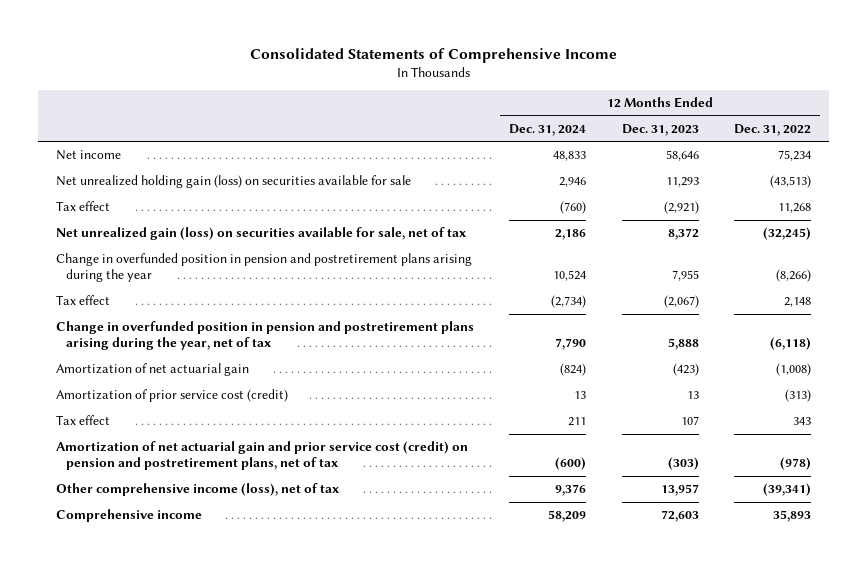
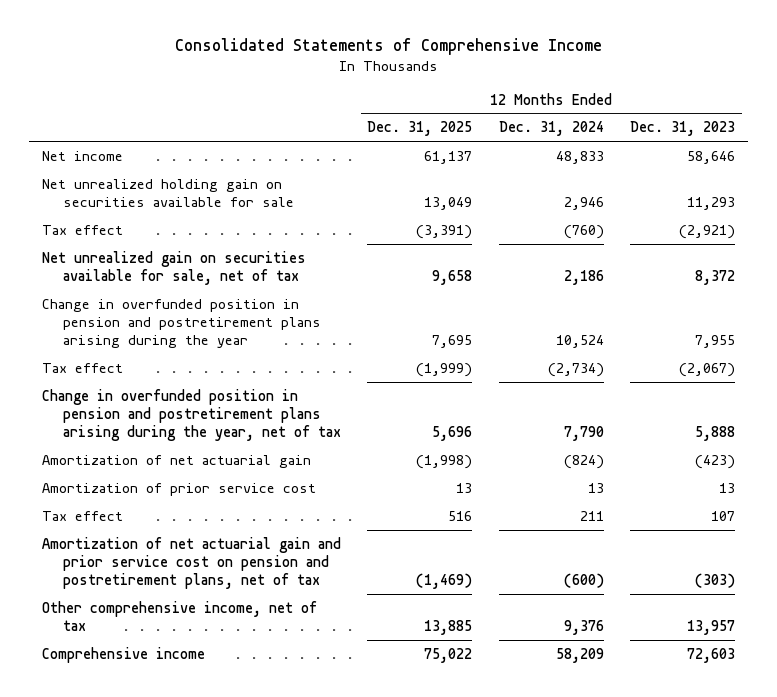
[734,123,812,136] Dec. 31, 2022 -> none
none -> [367,121,473,137] Dec. 31, 2025
[55,175,411,189] Net unrealized holding gain (loss) on securities available for sale -> [41,178,295,208] Net unrealized holding gain on securities available for sale
[55,227,466,241] Net unrealized gain (loss) on securities available for sale, net of tax -> [41,250,306,286] Net unrealized gain on securities available for sale, net of tax
[55,389,288,403] Amortization of prior service cost (credit) -> [41,482,316,496] Amortization of prior service cost
[55,441,468,471] Amortization of net actuarial gain and prior service cost (credit) on pension and postretirement plans, net of tax -> [41,536,341,590] Amortization of net actuarial gain and prior service cost on pension and postretirement plans, net of tax
[55,483,339,497] Other comprehensive income (loss), net of tax -> [41,600,317,632] Other comprehensive income, net of tax

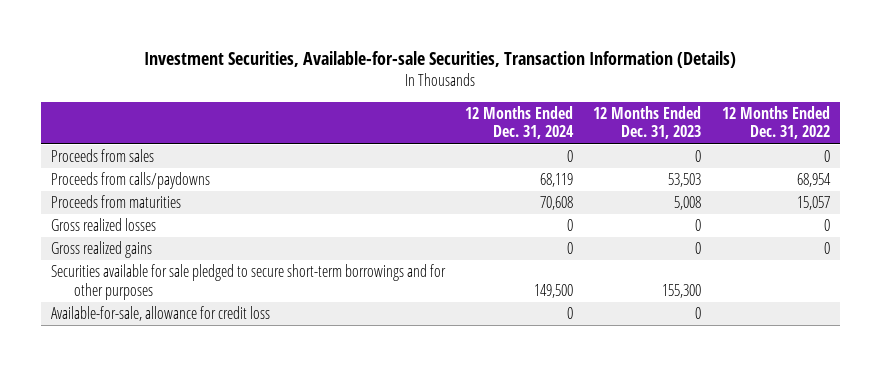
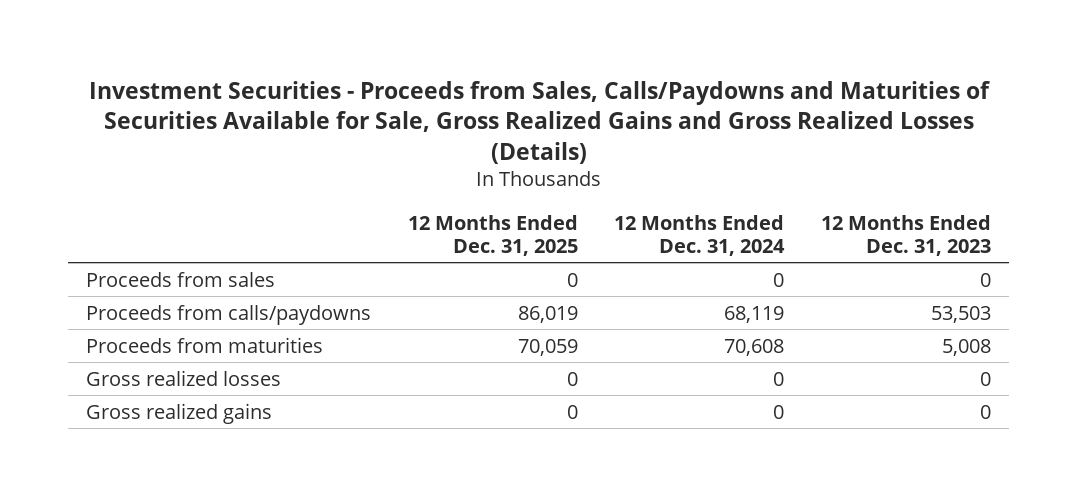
[144,50,737,68] Investment Securities, Available-for-sale Securities, Transaction Information (Details) -> [88,80,990,164] Investment Securities - Proceeds from Sales, Calls/Paydowns and Maturities of Securities Available for Sale, Gross Realized Gains and Gross Realized Losses (Details)
[721,105,830,140] 12 Months Ended Dec. 31, 2022 -> none
none -> [407,214,578,256] 12 Months Ended Dec. 31, 2025
[50,264,446,300] Securities available for sale pledged to secure short-term borrowings and for other purposes -> none
[50,306,270,322] Available-for-sale, allowance for credit loss -> none

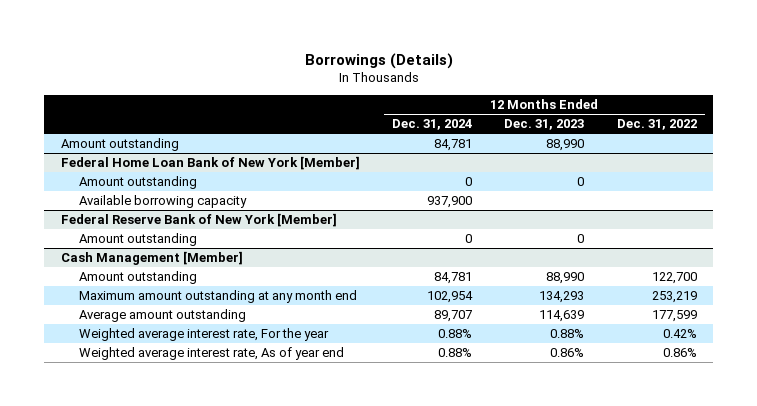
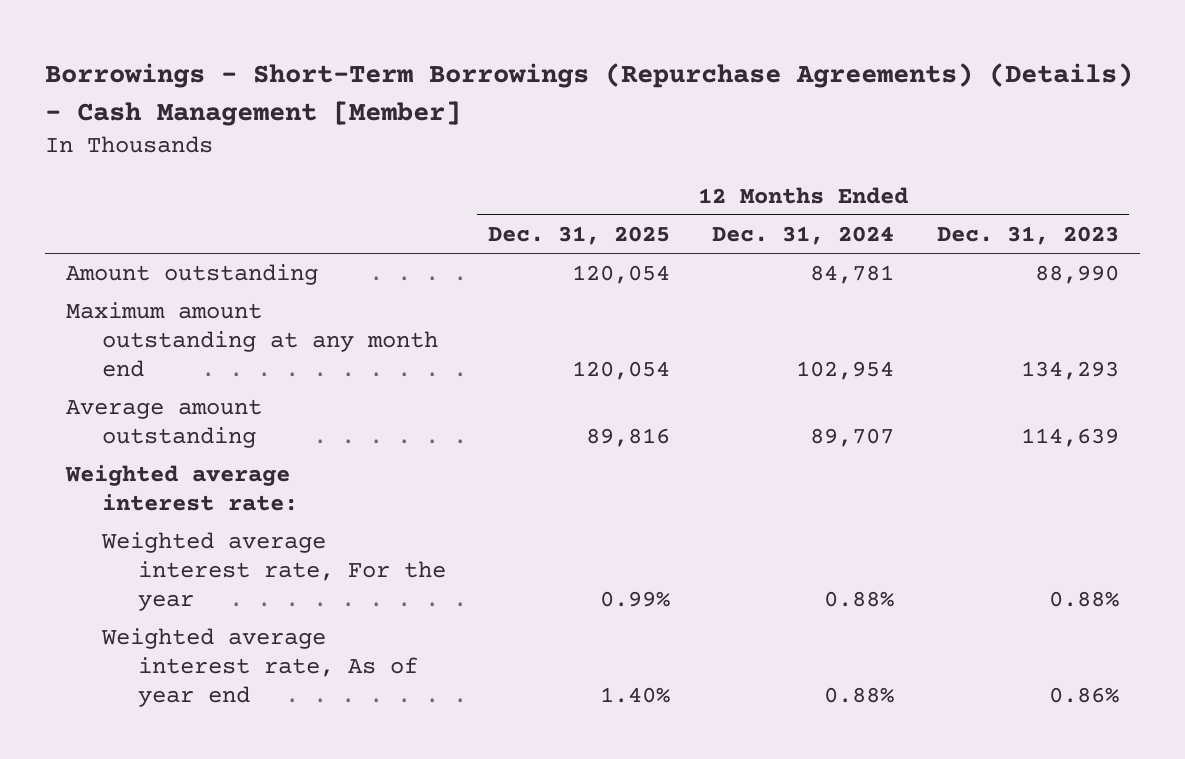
[304,52,453,69] Borrowings (Details) -> [44,63,1133,126] Borrowings - Short-Term Borrowings (Repurchase Agreements) (Details) - Cash Management [Member]
[616,119,697,131] Dec. 31, 2022 -> none
none -> [487,225,670,245] Dec. 31, 2025
[60,156,360,171] Federal Home Loan Bank of New York [Member] -> none
[78,176,197,190] Amount outstanding -> none
[78,195,247,209] Available borrowing capacity -> none
[60,213,337,228] Federal Reserve Bank of New York [Member] -> none
[78,233,197,247] Amount outstanding -> none
[60,251,243,266] Cash Management [Member] -> none
[78,271,197,285] Amount outstanding -> none
none -> [65,465,298,511] Weighted average interest rate:

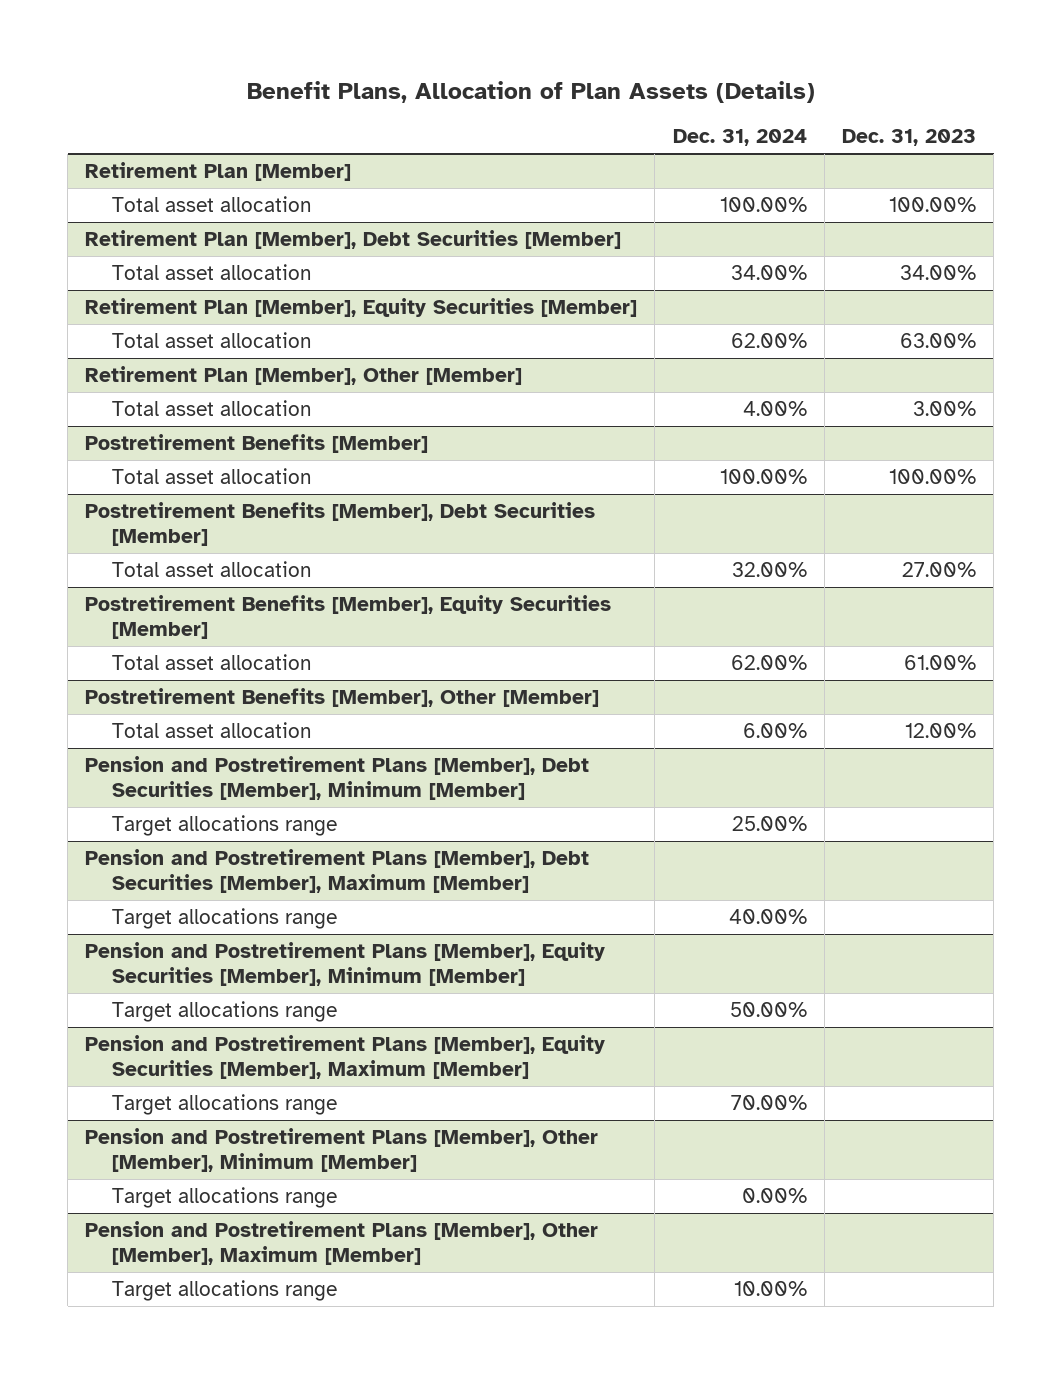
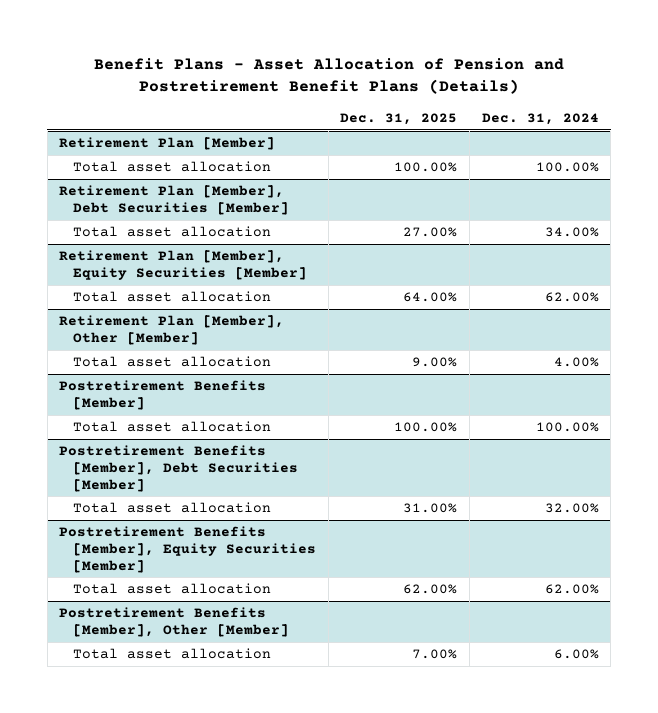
[246,80,815,103] Benefit Plans, Allocation of Plan Assets (Details) -> [93,58,564,95] Benefit Plans - Asset Allocation of Pension and Postretirement Benefit Plans (Details)
[842,129,977,147] Dec. 31, 2023 -> none
none -> [340,112,458,125] Dec. 31, 2025
[85,755,590,800] Pension and Postretirement Plans [Member], Debt Securities [Member], Minimum [Member] -> none
[111,814,337,836] Target allocations range -> none
[85,848,590,893] Pension and Postretirement Plans [Member], Debt Securities [Member], Maximum [Member] -> none
[111,907,337,929] Target allocations range -> none
[85,941,606,986] Pension and Postretirement Plans [Member], Equity Securities [Member], Minimum [Member] -> none
[111,1000,337,1022] Target allocations range -> none
[85,1034,606,1079] Pension and Postretirement Plans [Member], Equity Securities [Member], Maximum [Member] -> none
[111,1093,337,1115] Target allocations range -> none
[85,1127,599,1172] Pension and Postretirement Plans [Member], Other [Member], Minimum [Member] -> none
[111,1186,337,1208] Target allocations range -> none
[85,1220,599,1265] Pension and Postretirement Plans [Member], Other [Member], Maximum [Member] -> none
[111,1279,337,1301] Target allocations range -> none

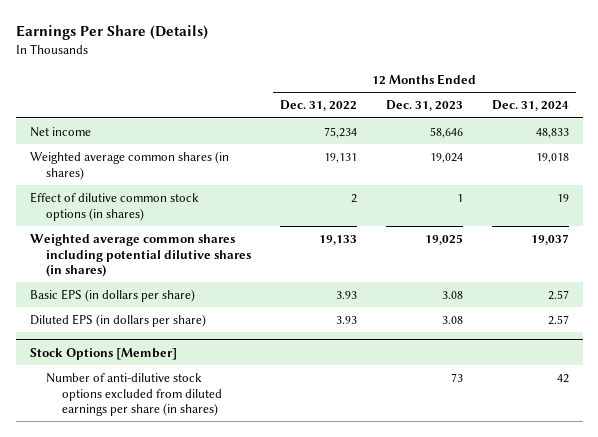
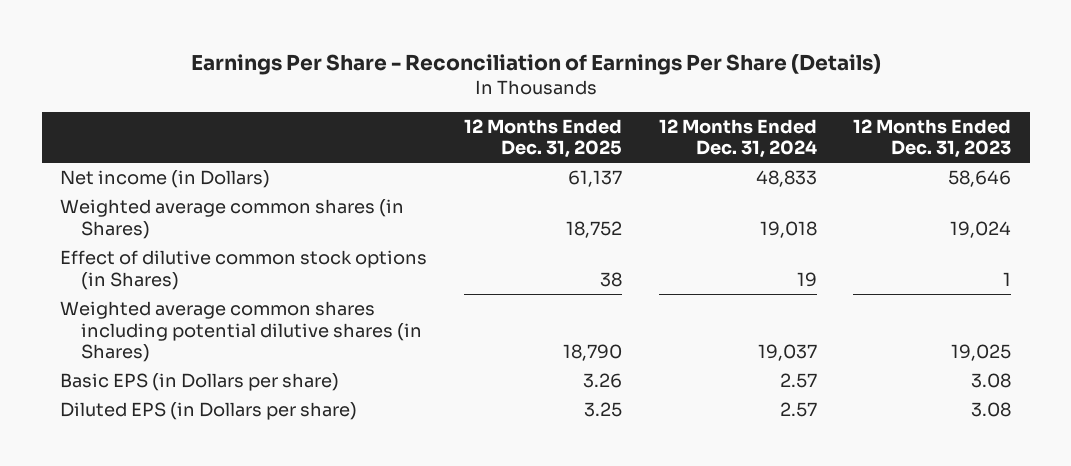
[15,25,208,41] Earnings Per Share (Details) -> [190,53,881,75] Earnings Per Share - Reconciliation of Earnings Per Share (Details)
[279,100,357,112] Dec. 31, 2022 -> none
none -> [463,118,622,159] 12 Months Ended Dec. 31, 2025
[29,347,177,360] Stock Options [Member] -> none
[46,372,223,417] Number of anti-dilutive stock options excluded from diluted earnings per share (in shares) -> none
[29,126,91,137] Net income -> [60,170,271,189] Net income (in Dollars)
[29,150,229,180] Weighted average common shares (in shares) -> [60,199,405,239] Weighted average common shares (in Shares)
[29,191,199,221] Effect of dilutive common stock options (in shares) -> [60,250,428,290] Effect of dilutive common stock options (in Shares)
[29,233,252,278] Weighted average common shares including potential dilutive shares (in shares) -> [60,301,423,363] Weighted average common shares including potential dilutive shares (in Shares)
[29,288,195,302] Basic EPS (in dollars per share) -> [60,373,340,392] Basic EPS (in Dollars per share)
[29,313,206,327] Diluted EPS (in dollars per share) -> [60,402,358,421] Diluted EPS (in Dollars per share)

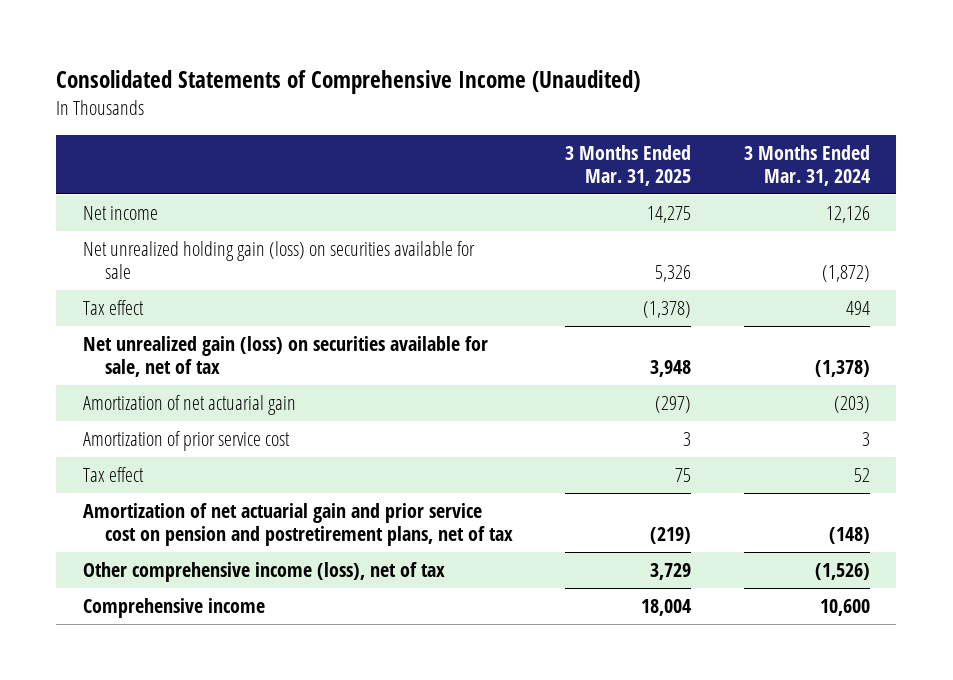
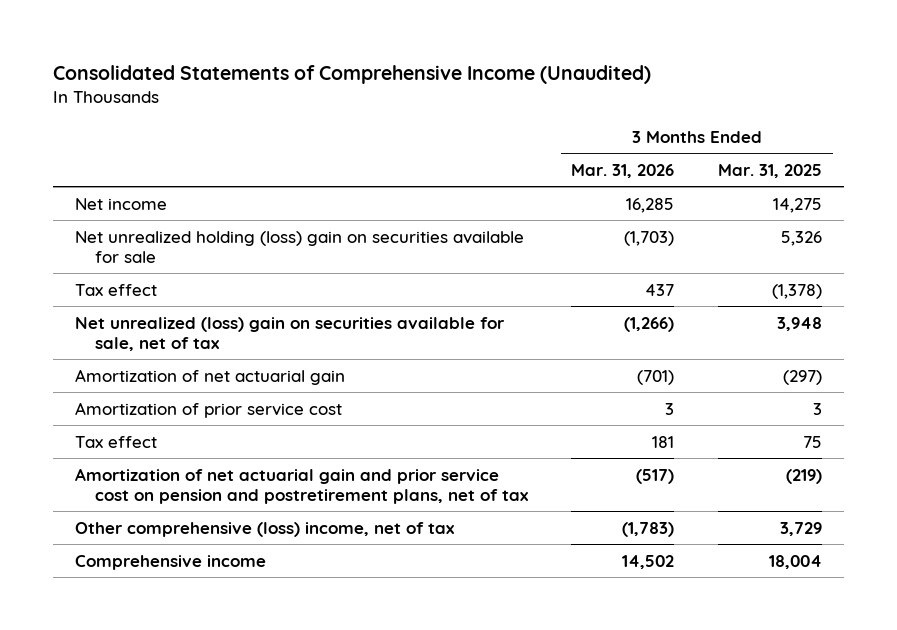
[743,144,870,187] 3 Months Ended Mar. 31, 2024 -> none
none -> [571,163,675,178] Mar. 31, 2026
[82,241,475,280] Net unrealized holding gain (loss) on securities available for sale -> [75,230,525,263] Net unrealized holding (loss) gain on securities available for sale
[82,336,488,378] Net unrealized gain (loss) on securities available for sale, net of tax -> [75,316,506,351] Net unrealized (loss) gain on securities available for sale, net of tax
[82,562,445,583] Other comprehensive income (loss), net of tax -> [75,521,456,537] Other comprehensive (loss) income, net of tax

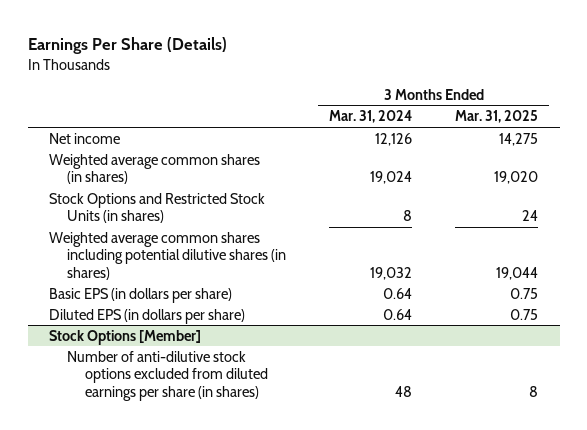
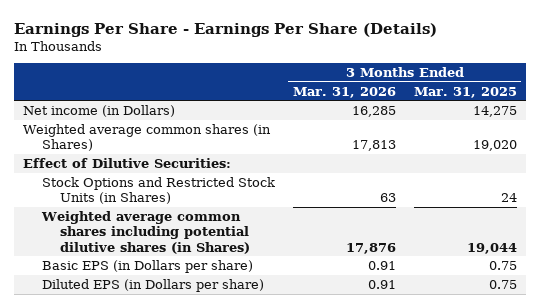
[27,37,227,55] Earnings Per Share (Details) -> [14,22,438,37] Earnings Per Share - Earnings Per Share (Details)
[329,110,413,124] Mar. 31, 2024 -> none
none -> [292,86,396,98] Mar. 31, 2026
[49,329,202,345] Stock Options [Member] -> none
[67,350,268,401] Number of anti-dilutive stock options excluded from diluted earnings per share (in shares) -> none
[49,132,121,144] Net income -> [23,104,176,117] Net income (in Dollars)
[49,153,261,185] Weighted average common shares (in shares) -> [23,123,272,152] Weighted average common shares (in Shares)
none -> [23,157,232,168] Effect of Dilutive Securities:
[49,192,266,224] Stock Options and Restricted Stock Units (in shares) -> [41,176,275,205] Stock Options and Restricted Stock Units (in Shares)
[49,231,287,280] Weighted average common shares including potential dilutive shares (in shares) -> [40,210,251,254] Weighted average common shares including potential dilutive shares (in Shares)
[49,287,233,303] Basic EPS (in dollars per share) -> [41,259,253,273] Basic EPS (in Dollars per share)
[49,308,246,324] Diluted EPS (in dollars per share) -> [41,278,264,292] Diluted EPS (in Dollars per share)

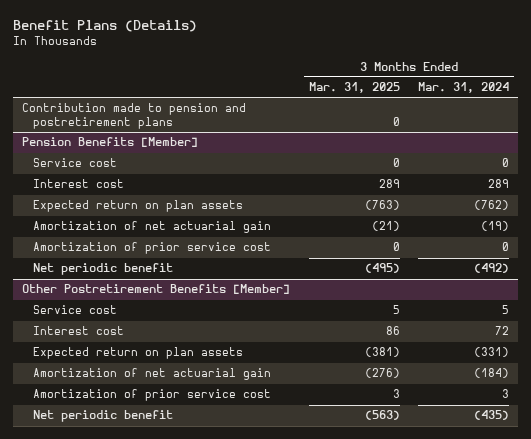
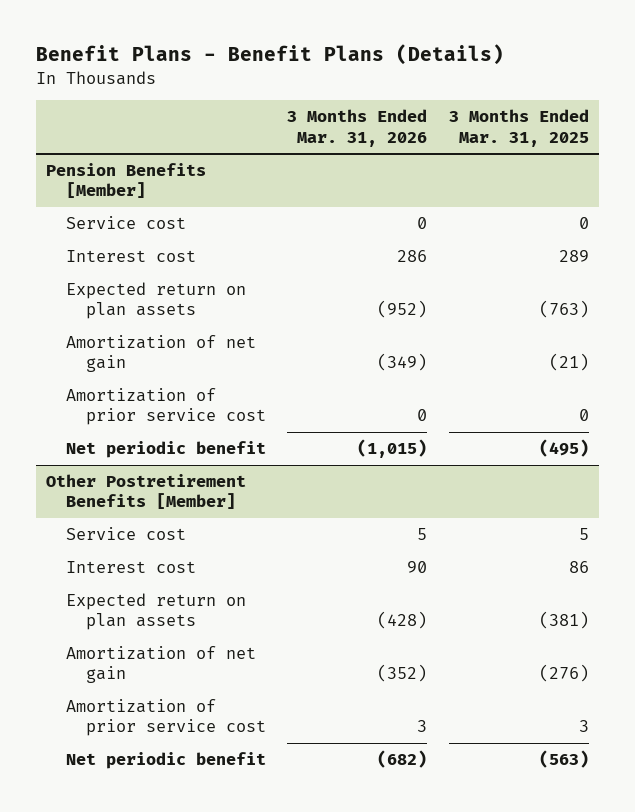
[13,20,198,33] Benefit Plans (Details) -> [35,44,504,66] Benefit Plans - Benefit Plans (Details)
[418,82,510,94] Mar. 31, 2024 -> none
none -> [287,109,428,147] 3 Months Ended Mar. 31, 2026
[22,103,247,129] Contribution made to pension and postretirement plans -> none
[32,221,271,234] Amortization of net actuarial gain -> [66,335,257,373] Amortization of net gain
[32,368,271,381] Amortization of net actuarial gain -> [66,646,257,684] Amortization of net gain

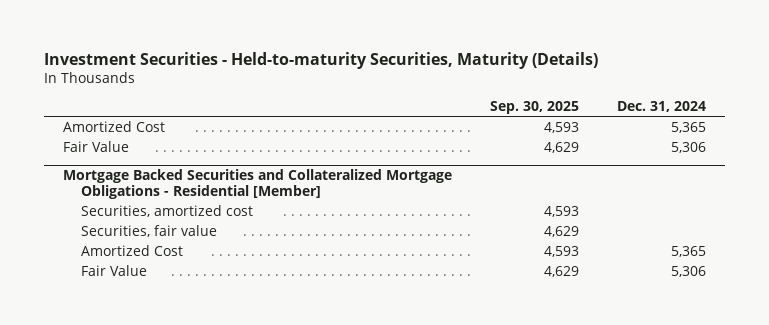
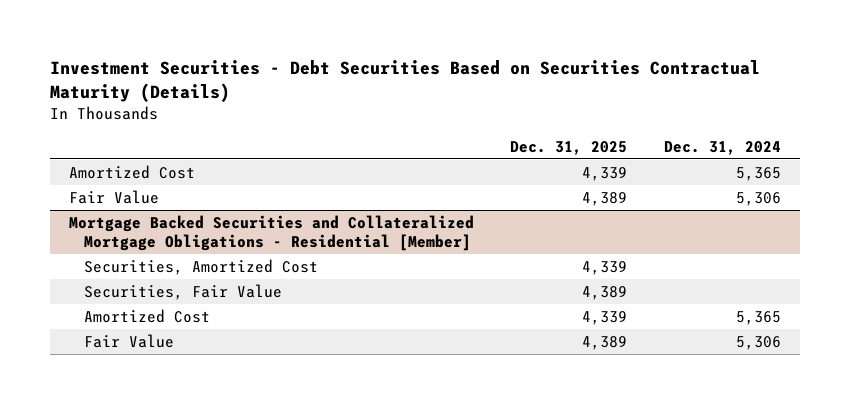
[43,51,598,69] Investment Securities - Held-to-maturity Securities, Maturity (Details) -> [50,60,761,103] Investment Securities - Debt Securities Based on Securities Contractual Maturity (Details)
[489,101,579,115] Sep. 30, 2025 -> none
none -> [510,140,628,155] Dec. 31, 2025
[80,204,253,217] Securities, amortized cost -> [83,258,318,275] Securities, Amortized Cost
[80,224,217,237] Securities, fair value -> [83,283,282,300] Securities, Fair Value

